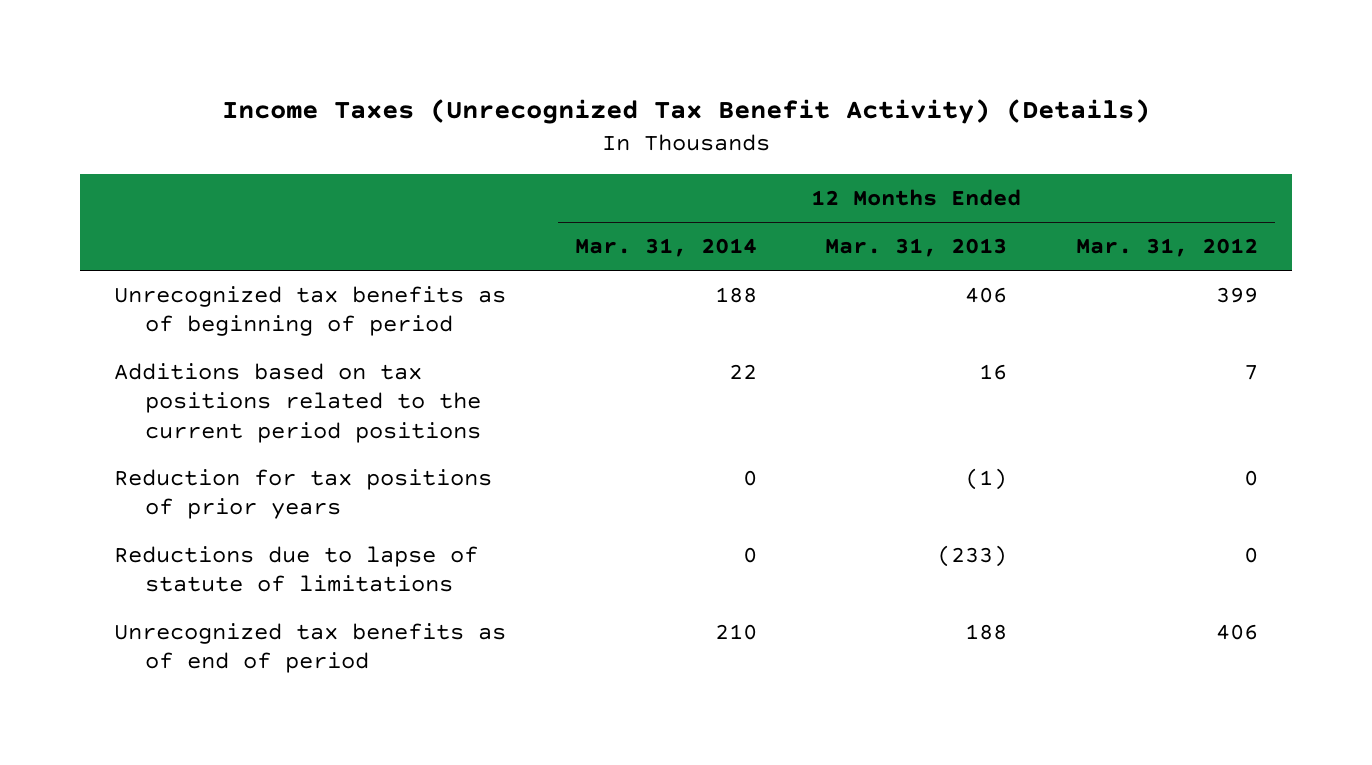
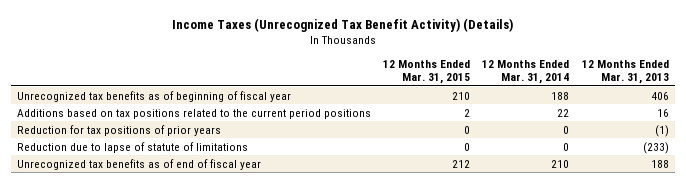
[1075,238,1258,258] Mar. 31, 2012 -> none
none -> [383,60,471,85] 12 Months Ended Mar. 31, 2015
[114,286,507,337] Unrecognized tax benefits as of beginning of period -> [17,90,292,102] Unrecognized tax benefits as of beginning of fiscal year
[114,546,479,593] Reductions due to lapse of statute of limitations -> [17,141,249,153] Reduction due to lapse of statute of limitations
[114,623,507,674] Unrecognized tax benefits as of end of period -> [17,158,262,170] Unrecognized tax benefits as of end of fiscal year

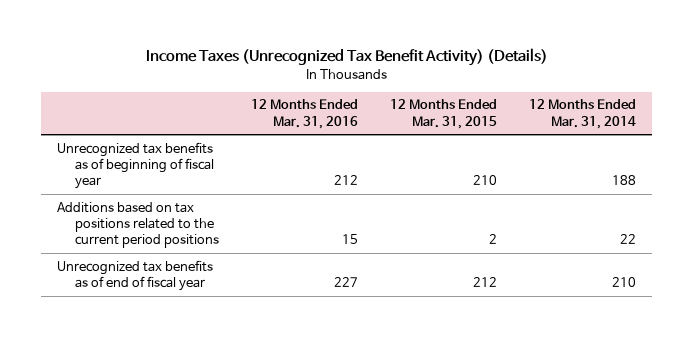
[581,60,669,85] 12 Months Ended Mar. 31, 2013 -> none
none -> [250,99,358,129] 12 Months Ended Mar. 31, 2016
[17,124,222,136] Reduction for tax positions of prior years -> none
[17,141,249,153] Reduction due to lapse of statute of limitations -> none

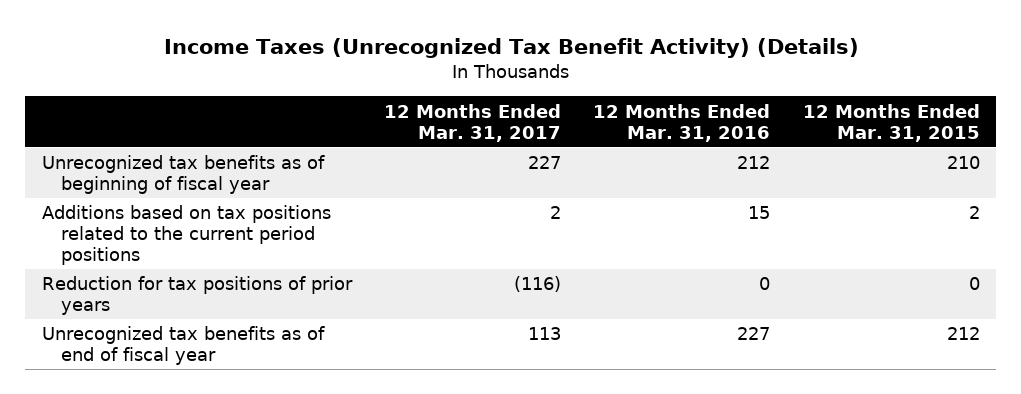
[529,99,637,129] 12 Months Ended Mar. 31, 2014 -> none
none -> [383,103,561,142] 12 Months Ended Mar. 31, 2017
none -> [41,276,353,316] Reduction for tax positions of prior years

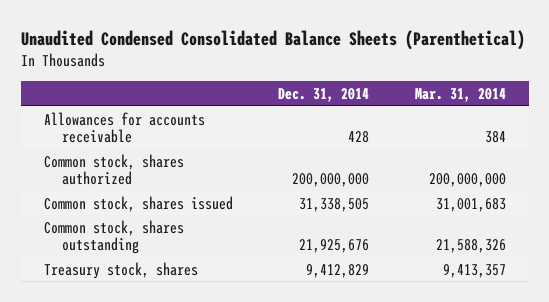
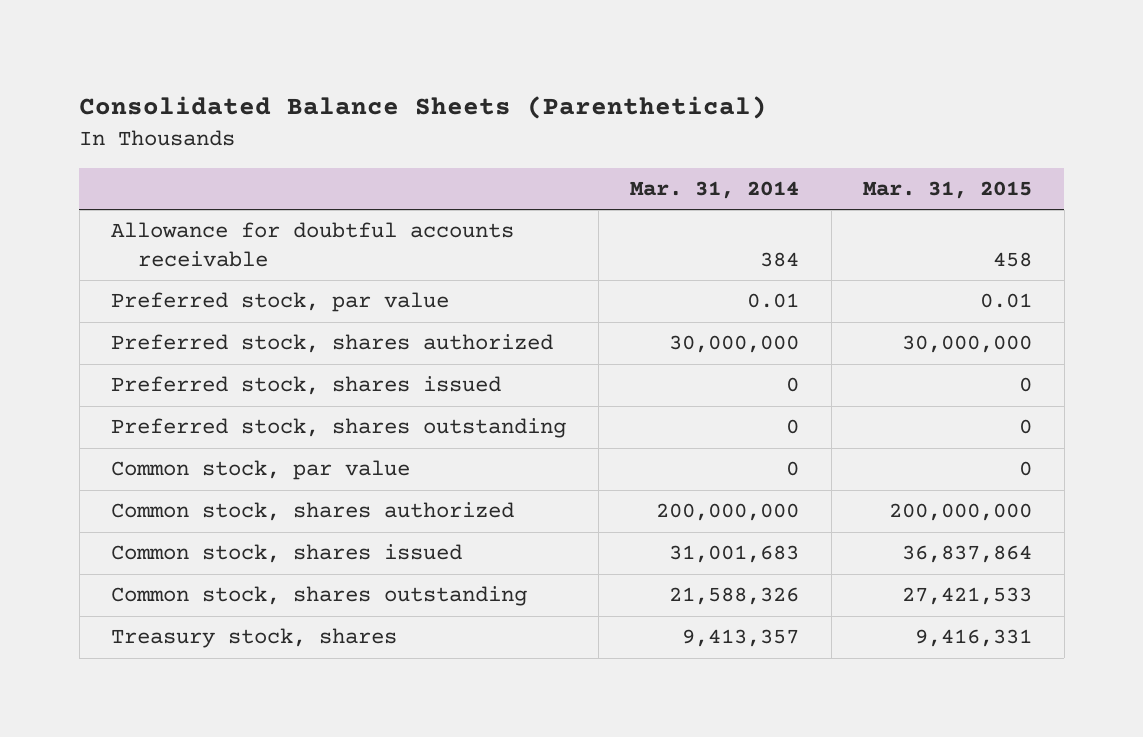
[20,29,525,50] Unaudited Condensed Consolidated Balance Sheets (Parenthetical) -> [79,96,768,120] Consolidated Balance Sheets (Parenthetical)
[278,87,370,102] Dec. 31, 2014 -> none
none -> [863,181,1033,200] Mar. 31, 2015
[43,111,205,144] Allowances for accounts receivable -> [111,222,515,267] Allowance for doubtful accounts receivable
none -> [111,292,450,313] Preferred stock, par value
none -> [111,334,554,354] Preferred stock, shares authorized
none -> [111,376,502,396] Preferred stock, shares issued
none -> [111,418,567,439] Preferred stock, shares outstanding
none -> [111,460,411,481] Common stock, par value

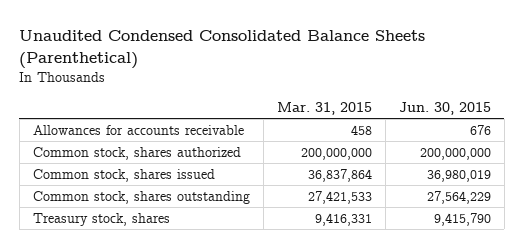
[79,96,768,120] Consolidated Balance Sheets (Parenthetical) -> [19,30,426,70] Unaudited Condensed Consolidated Balance Sheets (Parenthetical)
[630,181,800,200] Mar. 31, 2014 -> none
none -> [398,102,491,116] Jun. 30, 2015
[111,292,450,313] Preferred stock, par value -> none
[111,334,554,354] Preferred stock, shares authorized -> none
[111,376,502,396] Preferred stock, shares issued -> none
[111,418,567,439] Preferred stock, shares outstanding -> none
[111,460,411,481] Common stock, par value -> none
[111,222,515,267] Allowance for doubtful accounts receivable -> [32,124,244,135] Allowances for accounts receivable

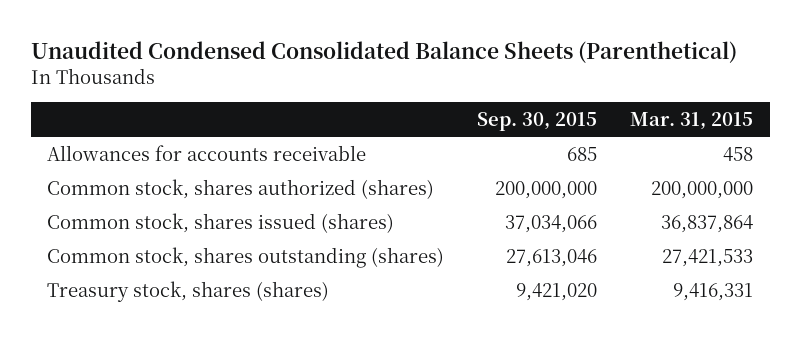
[398,102,491,116] Jun. 30, 2015 -> none
none -> [477,111,598,131] Sep. 30, 2015
[32,146,241,160] Common stock, shares authorized -> [47,178,435,199] Common stock, shares authorized (shares)
[32,168,215,182] Common stock, shares issued -> [47,212,395,233] Common stock, shares issued (shares)
[32,190,250,204] Common stock, shares outstanding -> [47,246,445,268] Common stock, shares outstanding (shares)
[32,212,170,226] Treasury stock, shares -> [47,280,330,302] Treasury stock, shares (shares)

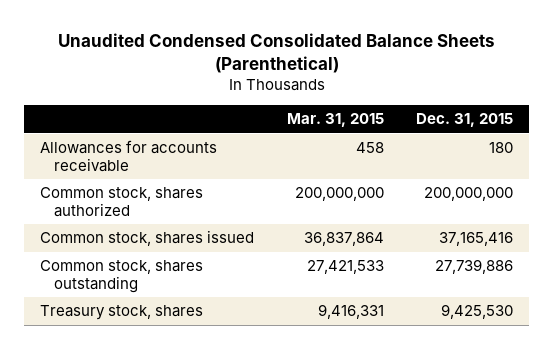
[477,111,598,131] Sep. 30, 2015 -> none
none -> [415,113,513,128] Dec. 31, 2015
[47,178,435,199] Common stock, shares authorized (shares) -> [40,187,204,217] Common stock, shares authorized
[47,212,395,233] Common stock, shares issued (shares) -> [40,230,255,247] Common stock, shares issued
[47,246,445,268] Common stock, shares outstanding (shares) -> [40,260,204,293] Common stock, shares outstanding
[47,280,330,302] Treasury stock, shares (shares) -> [40,305,204,321] Treasury stock, shares

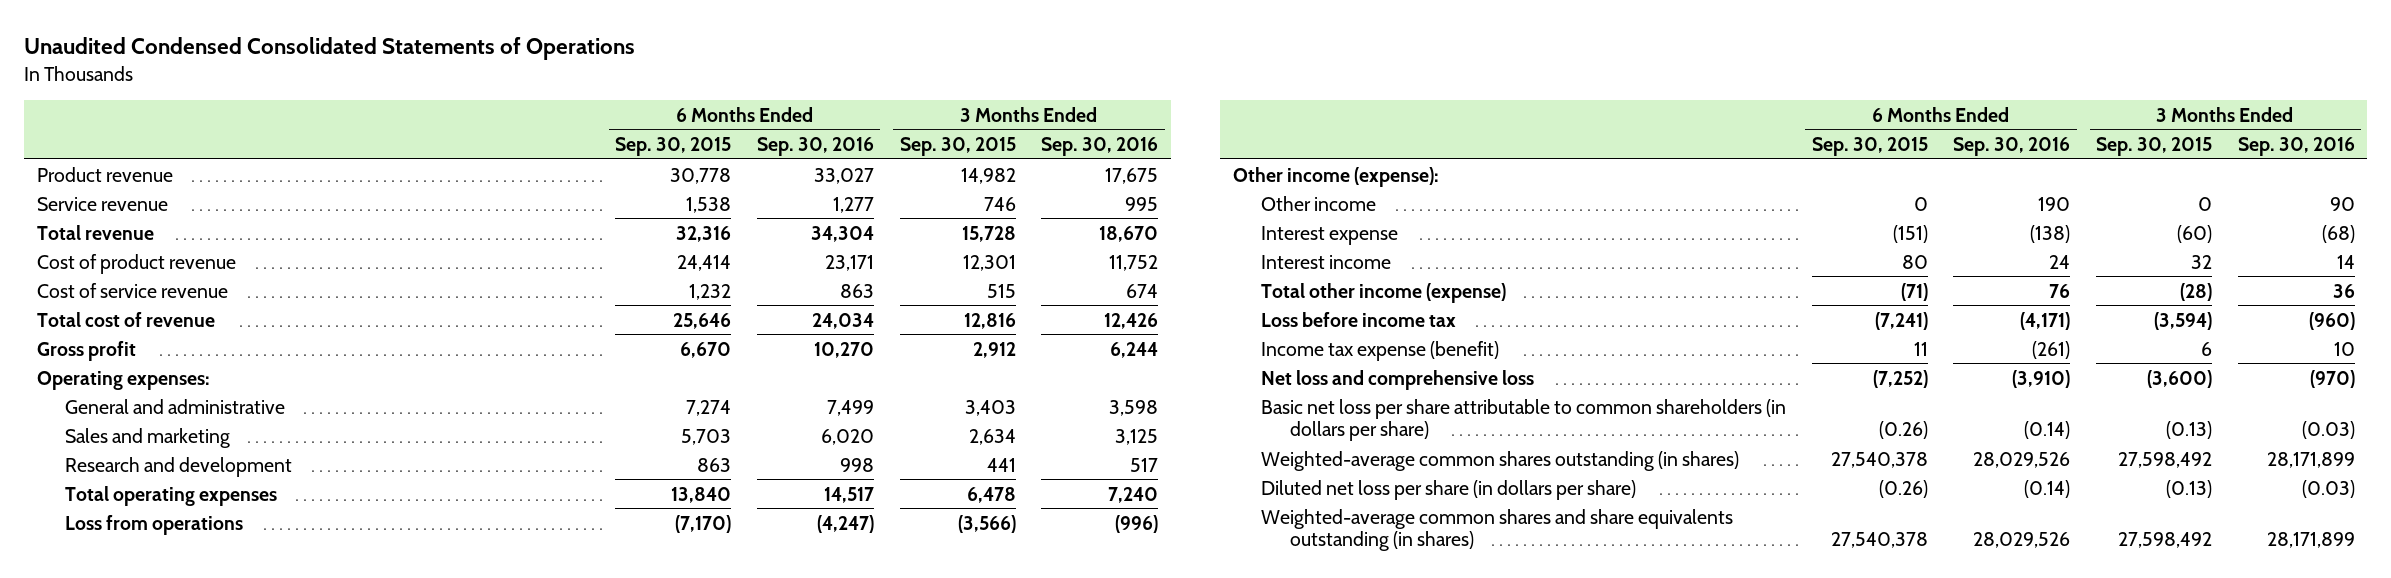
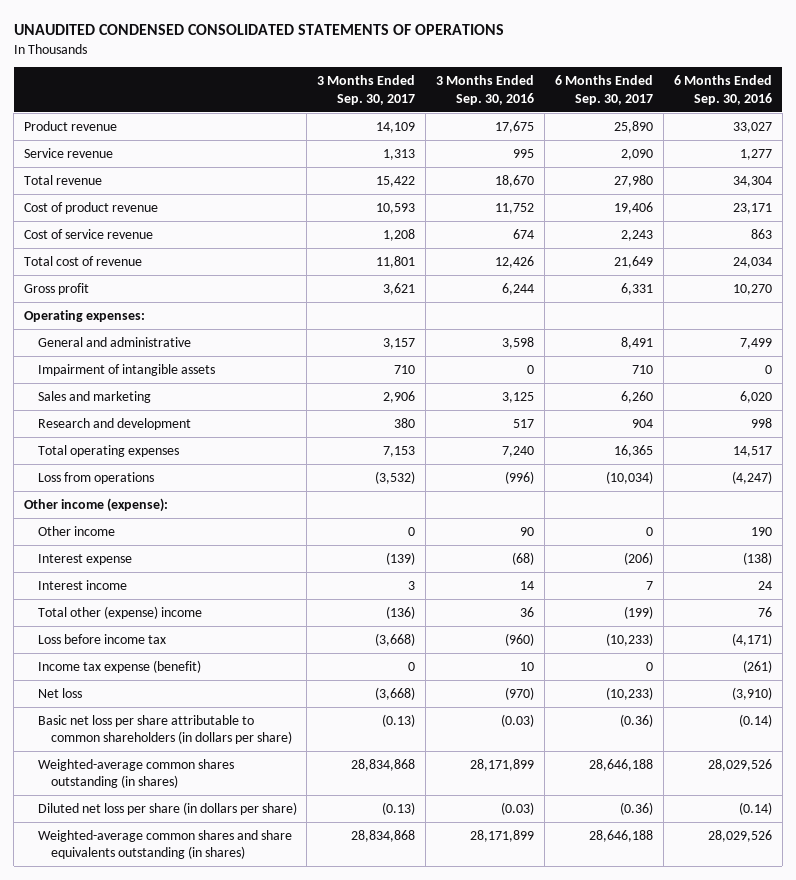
[23,37,635,61] Unaudited Condensed Consolidated Statements of Operations -> [13,24,504,36] UNAUDITED CONDENSED CONSOLIDATED STATEMENTS OF OPERATIONS
[615,137,732,157] Sep. 30, 2015 -> none
[899,137,1016,157] Sep. 30, 2015 -> none
none -> [317,75,416,105] 3 Months Ended Sep. 30, 2017
none -> [555,75,654,105] 6 Months Ended Sep. 30, 2017
none -> [37,363,215,376] Impairment of intangible assets
[1261,282,1507,303] Total other income (expense) -> [37,605,202,619] Total other (expense) income
[1261,369,1535,390] Net loss and comprehensive loss -> [37,687,82,698] Net loss

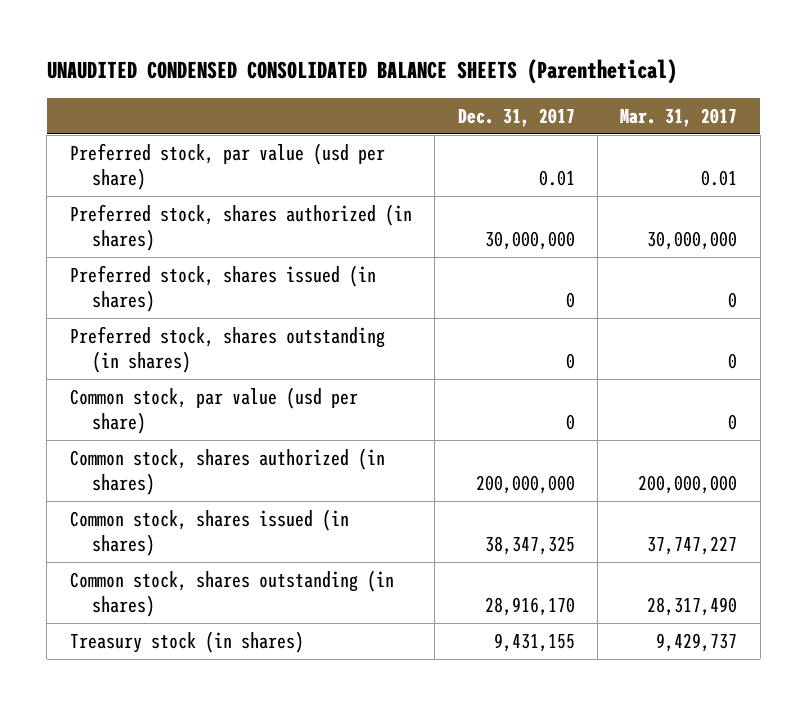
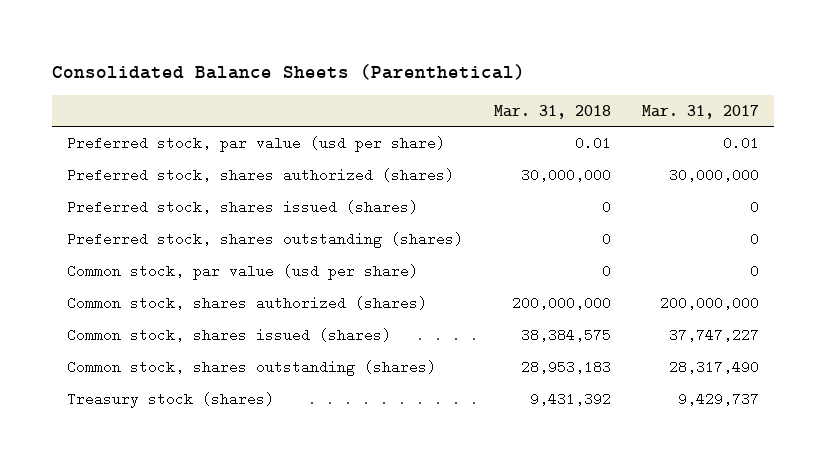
[46,58,677,84] UNAUDITED CONDENSED CONSOLIDATED BALANCE SHEETS (Parenthetical) -> [51,63,525,80] Consolidated Balance Sheets (Parenthetical)
[457,107,575,127] Dec. 31, 2017 -> none
none -> [493,104,611,119] Mar. 31, 2018
[69,203,412,252] Preferred stock, shares authorized (in shares) -> [67,167,455,182] Preferred stock, shares authorized (shares)
[69,264,376,313] Preferred stock, shares issued (in shares) -> [67,199,419,214] Preferred stock, shares issued (shares)
[69,325,385,374] Preferred stock, shares outstanding (in shares) -> [67,231,464,248] Preferred stock, shares outstanding (shares)
[69,447,385,496] Common stock, shares authorized (in shares) -> [67,295,428,310] Common stock, shares authorized (shares)
[69,508,349,557] Common stock, shares issued (in shares) -> [67,327,392,342] Common stock, shares issued (shares)
[69,569,394,618] Common stock, shares outstanding (in shares) -> [67,359,437,376] Common stock, shares outstanding (shares)
[69,630,304,653] Treasury stock (in shares) -> [67,391,275,408] Treasury stock (shares)

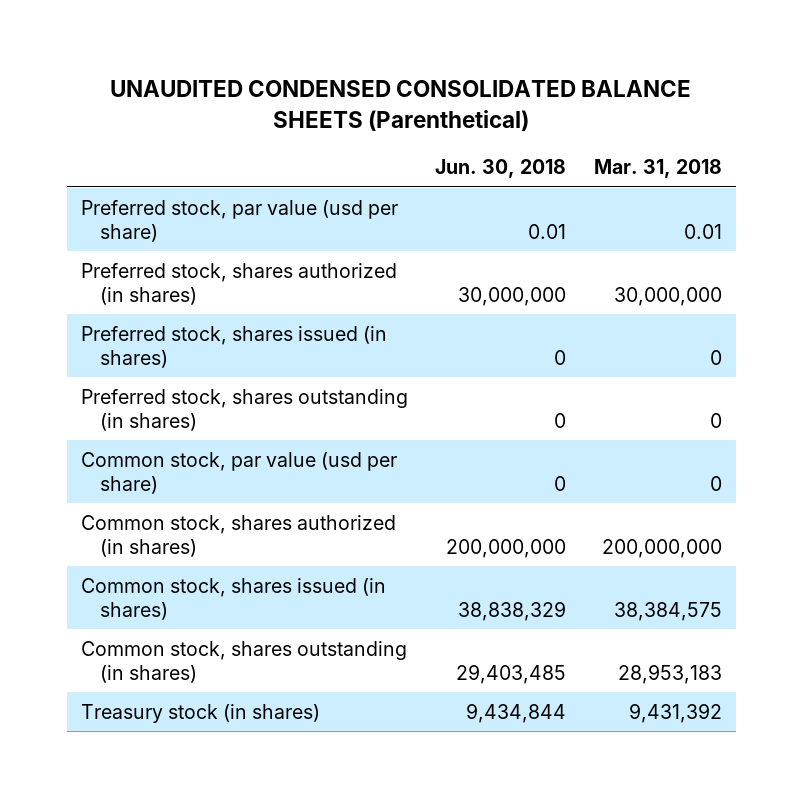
[51,63,525,80] Consolidated Balance Sheets (Parenthetical) -> [110,80,692,131] UNAUDITED CONDENSED CONSOLIDATED BALANCE SHEETS (Parenthetical)
[641,104,759,119] Mar. 31, 2017 -> none
none -> [435,159,567,179] Jun. 30, 2018
[67,167,455,182] Preferred stock, shares authorized (shares) -> [80,262,397,305] Preferred stock, shares authorized (in shares)
[67,199,419,214] Preferred stock, shares issued (shares) -> [80,325,387,368] Preferred stock, shares issued (in shares)
[67,231,464,248] Preferred stock, shares outstanding (shares) -> [80,388,408,431] Preferred stock, shares outstanding (in shares)
[67,295,428,310] Common stock, shares authorized (shares) -> [80,514,396,557] Common stock, shares authorized (in shares)
[67,327,392,342] Common stock, shares issued (shares) -> [80,577,386,620] Common stock, shares issued (in shares)
[67,359,437,376] Common stock, shares outstanding (shares) -> [80,640,407,683] Common stock, shares outstanding (in shares)
[67,391,275,408] Treasury stock (shares) -> [80,703,320,723] Treasury stock (in shares)

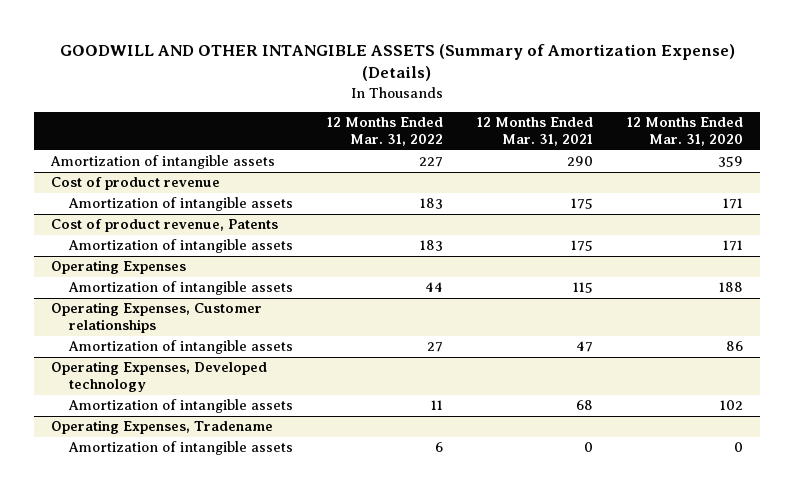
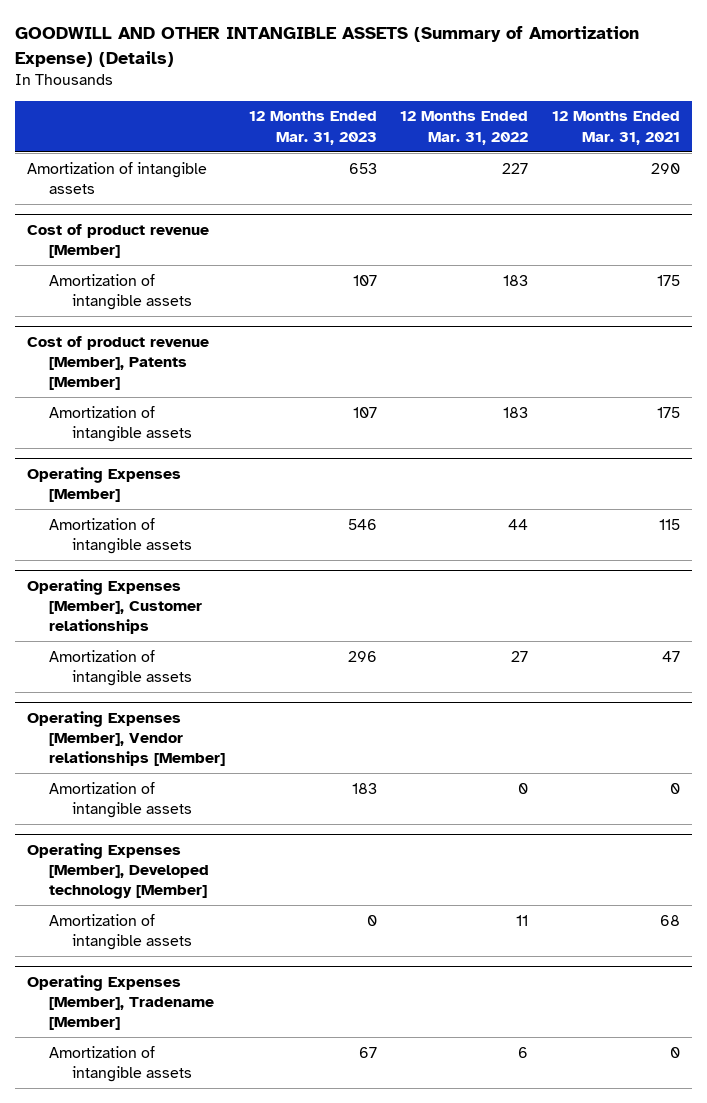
[626,117,743,147] 12 Months Ended Mar. 31, 2020 -> none
none -> [248,111,377,145] 12 Months Ended Mar. 31, 2023
[50,177,220,191] Cost of product revenue -> [26,223,209,259] Cost of product revenue [Member]
[50,219,278,233] Cost of product revenue, Patents -> [26,335,209,391] Cost of product revenue [Member], Patents [Member]
[50,260,186,275] Operating Expenses -> [26,466,181,503] Operating Expenses [Member]
[50,302,262,334] Operating Expenses, Customer relationships -> [26,578,203,635] Operating Expenses [Member], Customer relationships
none -> [26,710,226,767] Operating Expenses [Member], Vendor relationships [Member]
none -> [49,781,192,818] Amortization of intangible assets
[50,361,267,393] Operating Expenses, Developed technology -> [26,842,210,900] Operating Expenses [Member], Developed technology [Member]
[50,420,273,435] Operating Expenses, Tradename -> [26,974,215,1031] Operating Expenses [Member], Tradename [Member]

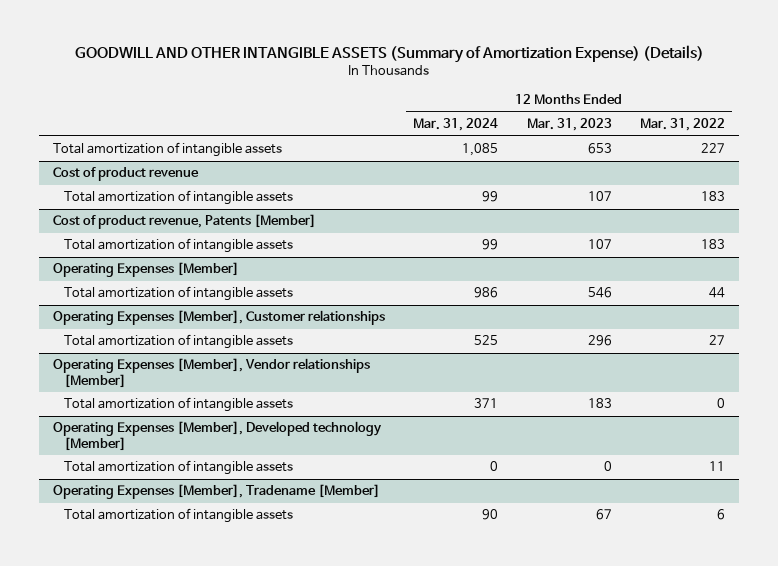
[552,111,681,145] 12 Months Ended Mar. 31, 2021 -> none
none -> [413,118,499,132] Mar. 31, 2024
[26,161,207,194] Amortization of intangible assets -> [53,142,283,158] Total amortization of intangible assets
[26,223,209,259] Cost of product revenue [Member] -> [53,167,200,182] Cost of product revenue
[49,273,192,310] Amortization of intangible assets -> [64,190,294,206] Total amortization of intangible assets
[26,335,209,391] Cost of product revenue [Member], Patents [Member] -> [53,214,317,230] Cost of product revenue, Patents [Member]
[49,405,192,442] Amortization of intangible assets -> [64,238,294,254] Total amortization of intangible assets
[49,517,192,554] Amortization of intangible assets -> [64,286,294,302] Total amortization of intangible assets
[49,649,192,686] Amortization of intangible assets -> [64,334,294,350] Total amortization of intangible assets
[49,781,192,818] Amortization of intangible assets -> [64,397,294,413] Total amortization of intangible assets
[49,913,192,950] Amortization of intangible assets -> [64,460,294,476] Total amortization of intangible assets
[49,1045,192,1082] Amortization of intangible assets -> [64,508,294,524] Total amortization of intangible assets

